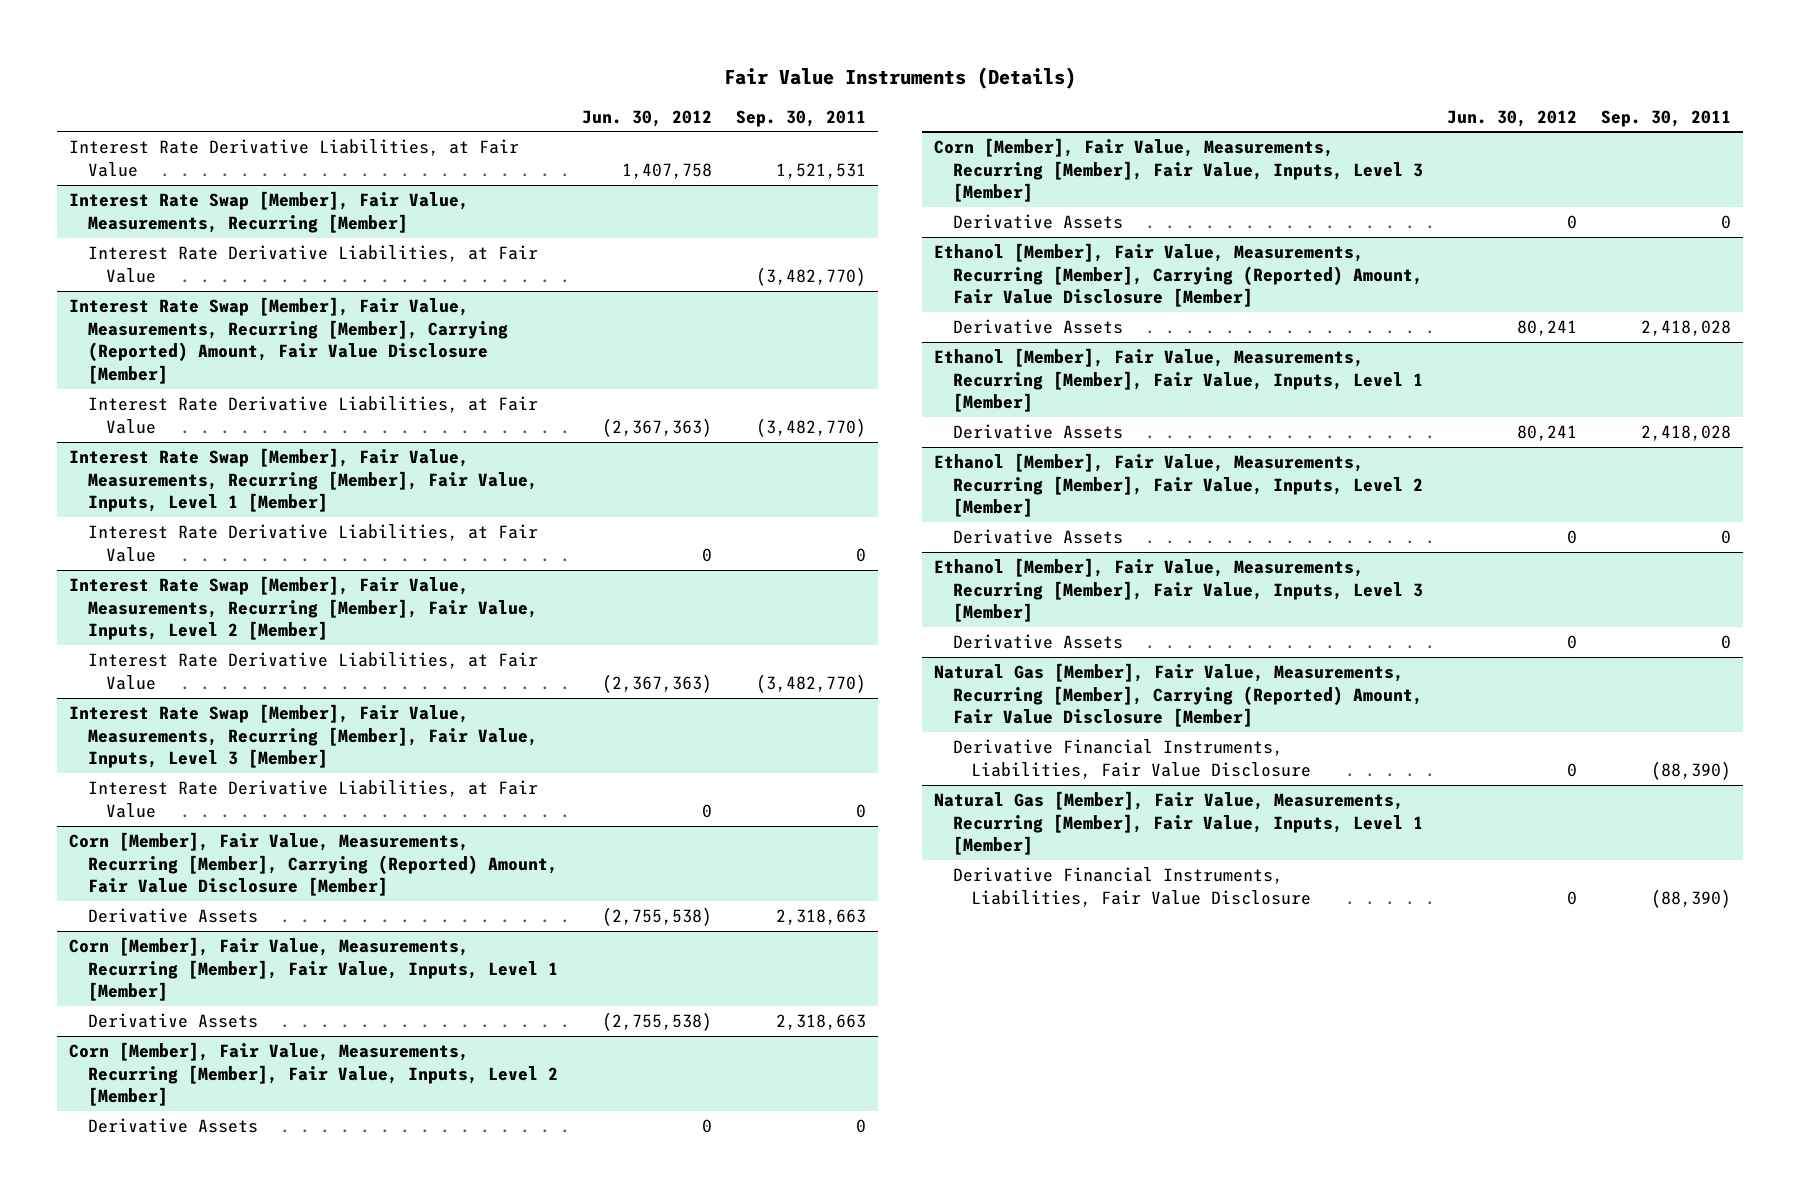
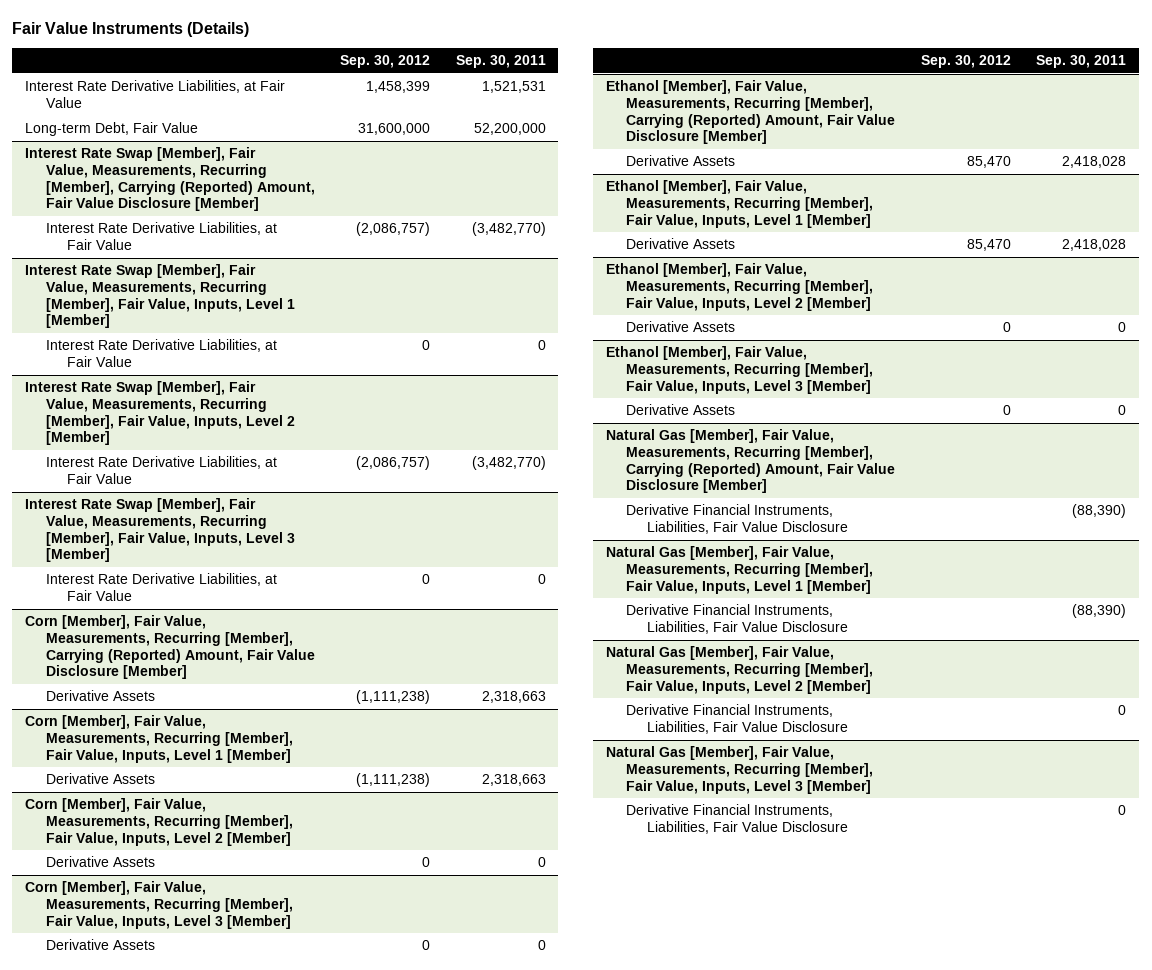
[581,109,712,127] Jun. 30, 2012 -> none
none -> [340,54,431,68] Sep. 30, 2012
[69,191,470,233] Interest Rate Swap [Member], Fair Value, Measurements, Recurring [Member] -> none
[87,245,538,283] Interest Rate Derivative Liabilities, at Fair Value -> none
none -> [25,122,199,137] Long-term Debt, Fair Value
none -> [605,646,874,694] Natural Gas [Member], Fair Value, Measurements, Recurring [Member], Fair Value, Inputs, Level 2 [Member]
none -> [626,704,849,734] Derivative Financial Instruments, Liabilities, Fair Value Disclosure
none -> [605,746,874,794] Natural Gas [Member], Fair Value, Measurements, Recurring [Member], Fair Value, Inputs, Level 3 [Member]
none -> [626,804,849,834] Derivative Financial Instruments, Liabilities, Fair Value Disclosure

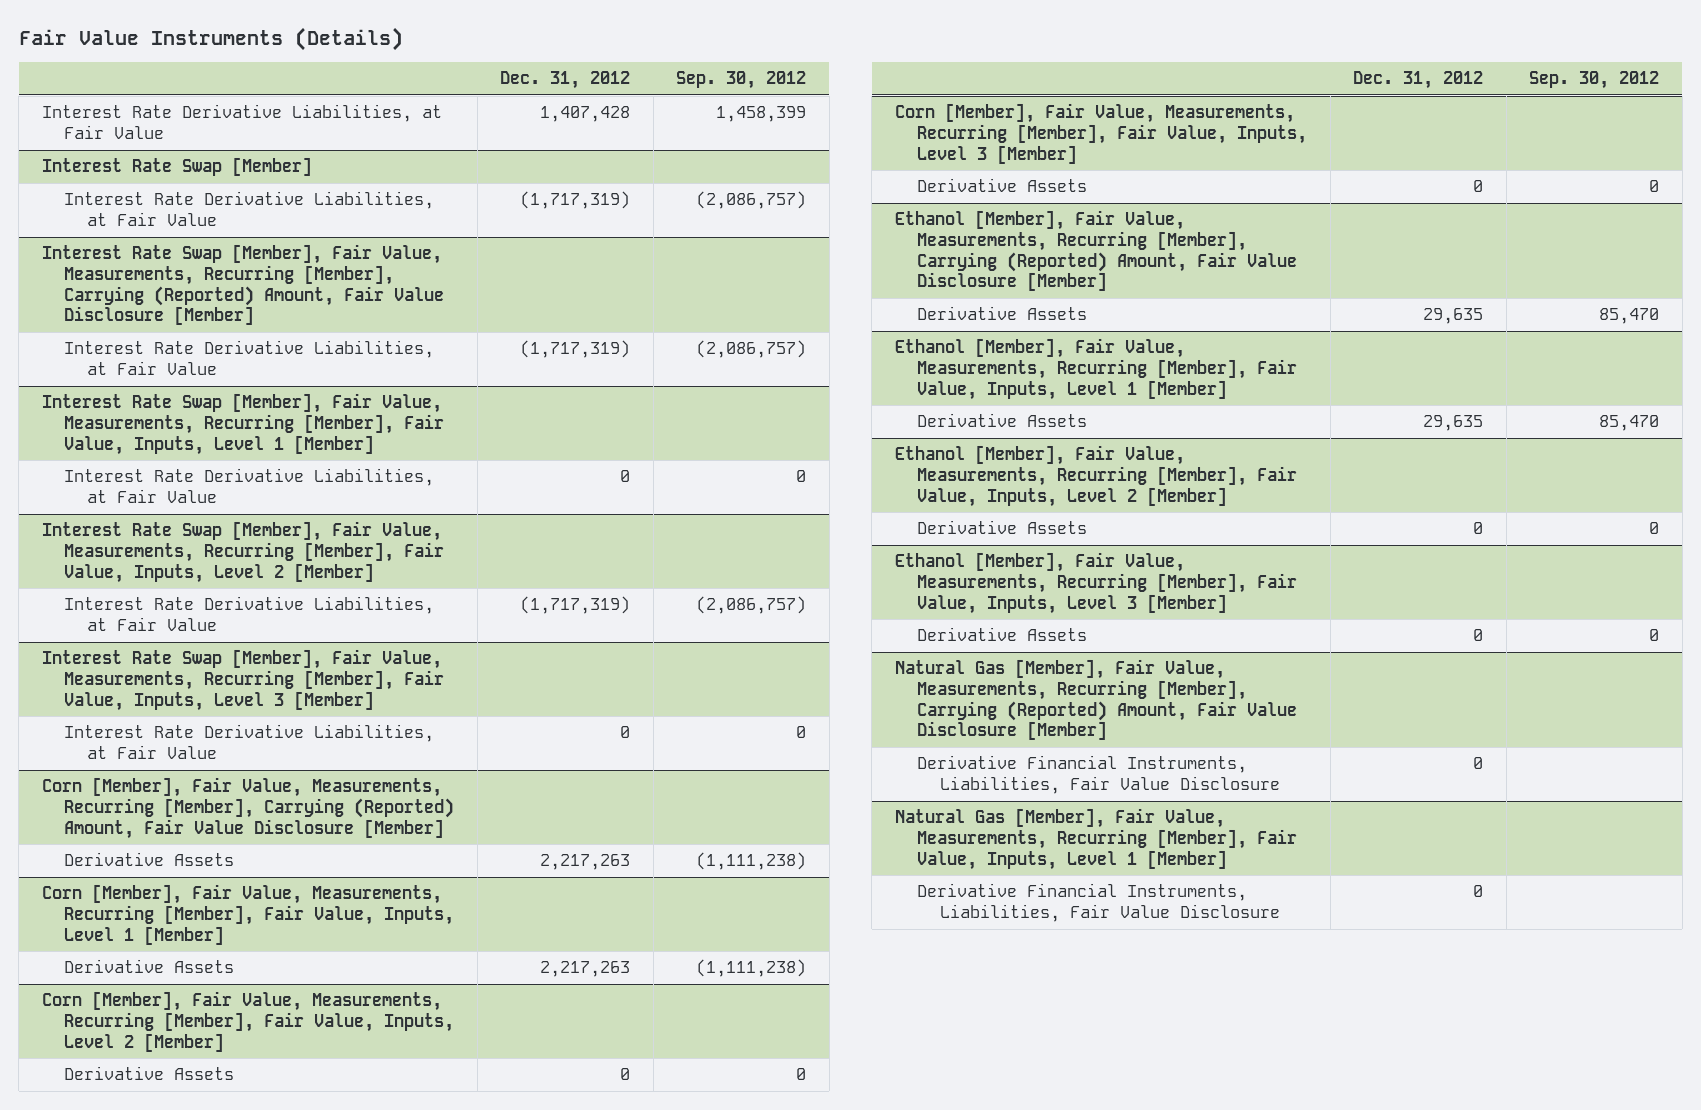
[455,54,546,68] Sep. 30, 2011 -> none
none -> [500,71,631,90] Dec. 31, 2012
[25,122,199,137] Long-term Debt, Fair Value -> none
none -> [41,157,312,177] Interest Rate Swap [Member]
none -> [64,191,435,227] Interest Rate Derivative Liabilities, at Fair Value
[605,646,874,694] Natural Gas [Member], Fair Value, Measurements, Recurring [Member], Fair Value, Inputs, Level 2 [Member] -> none
[626,704,849,734] Derivative Financial Instruments, Liabilities, Fair Value Disclosure -> none
[605,746,874,794] Natural Gas [Member], Fair Value, Measurements, Recurring [Member], Fair Value, Inputs, Level 3 [Member] -> none
[626,804,849,834] Derivative Financial Instruments, Liabilities, Fair Value Disclosure -> none

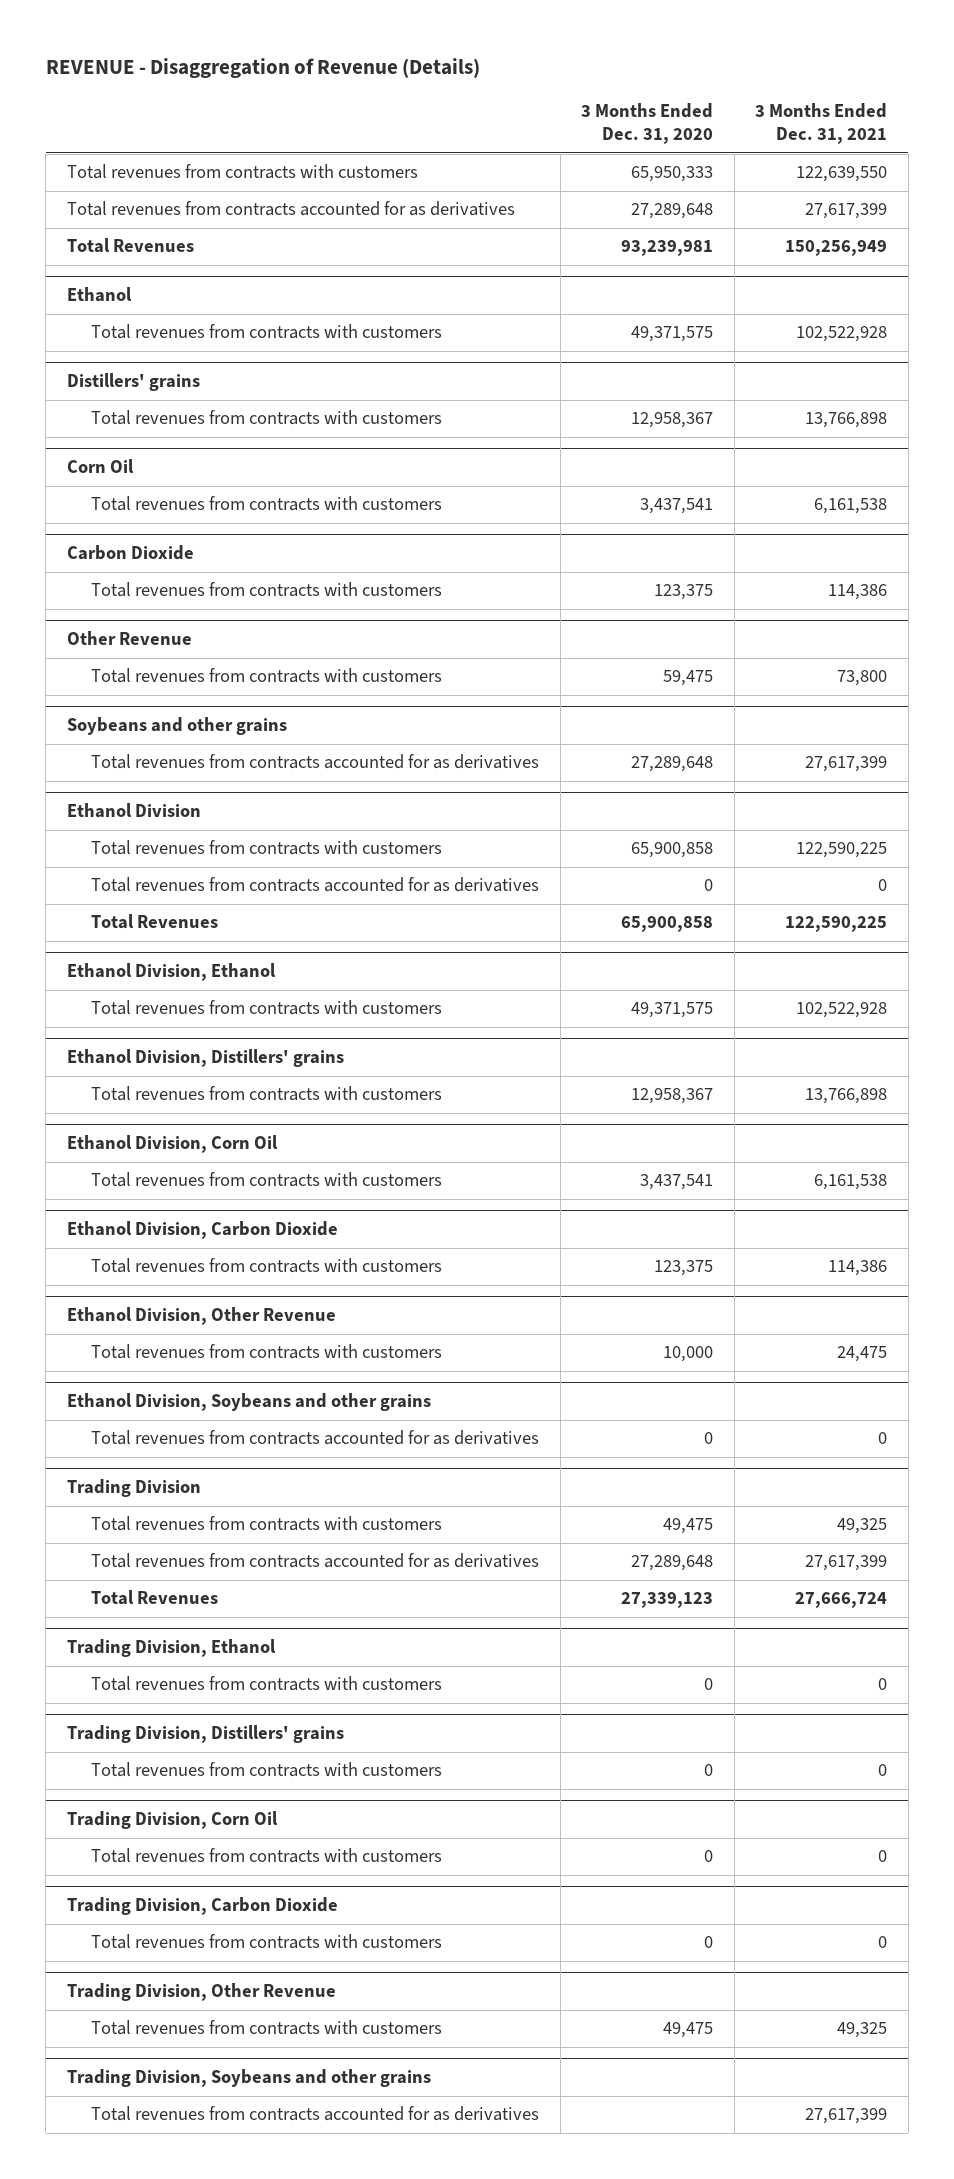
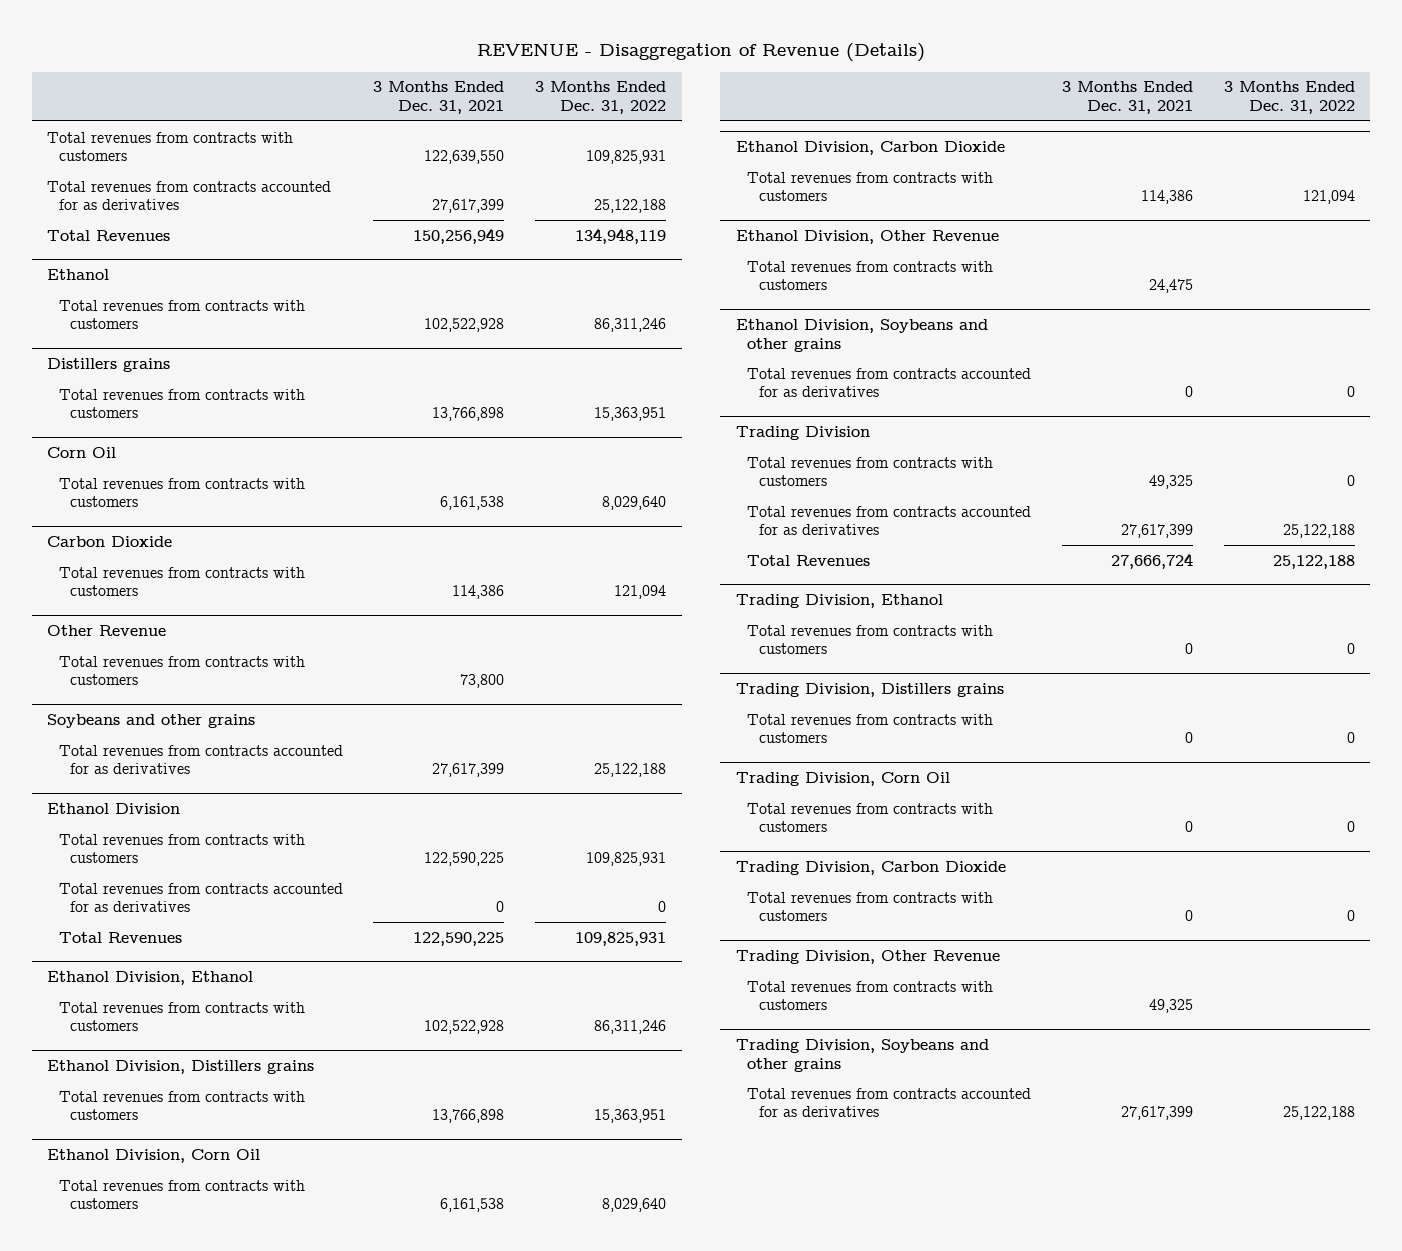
[581,102,714,145] 3 Months Ended Dec. 31, 2020 -> none
none -> [535,81,667,114] 3 Months Ended Dec. 31, 2022
[66,373,200,392] Distillers' grains -> [47,357,171,372] Distillers grains
[66,1049,344,1068] Ethanol Division, Distillers' grains -> [47,1059,315,1074] Ethanol Division, Distillers grains
[66,1725,344,1744] Trading Division, Distillers' grains -> [735,682,1004,697] Trading Division, Distillers grains

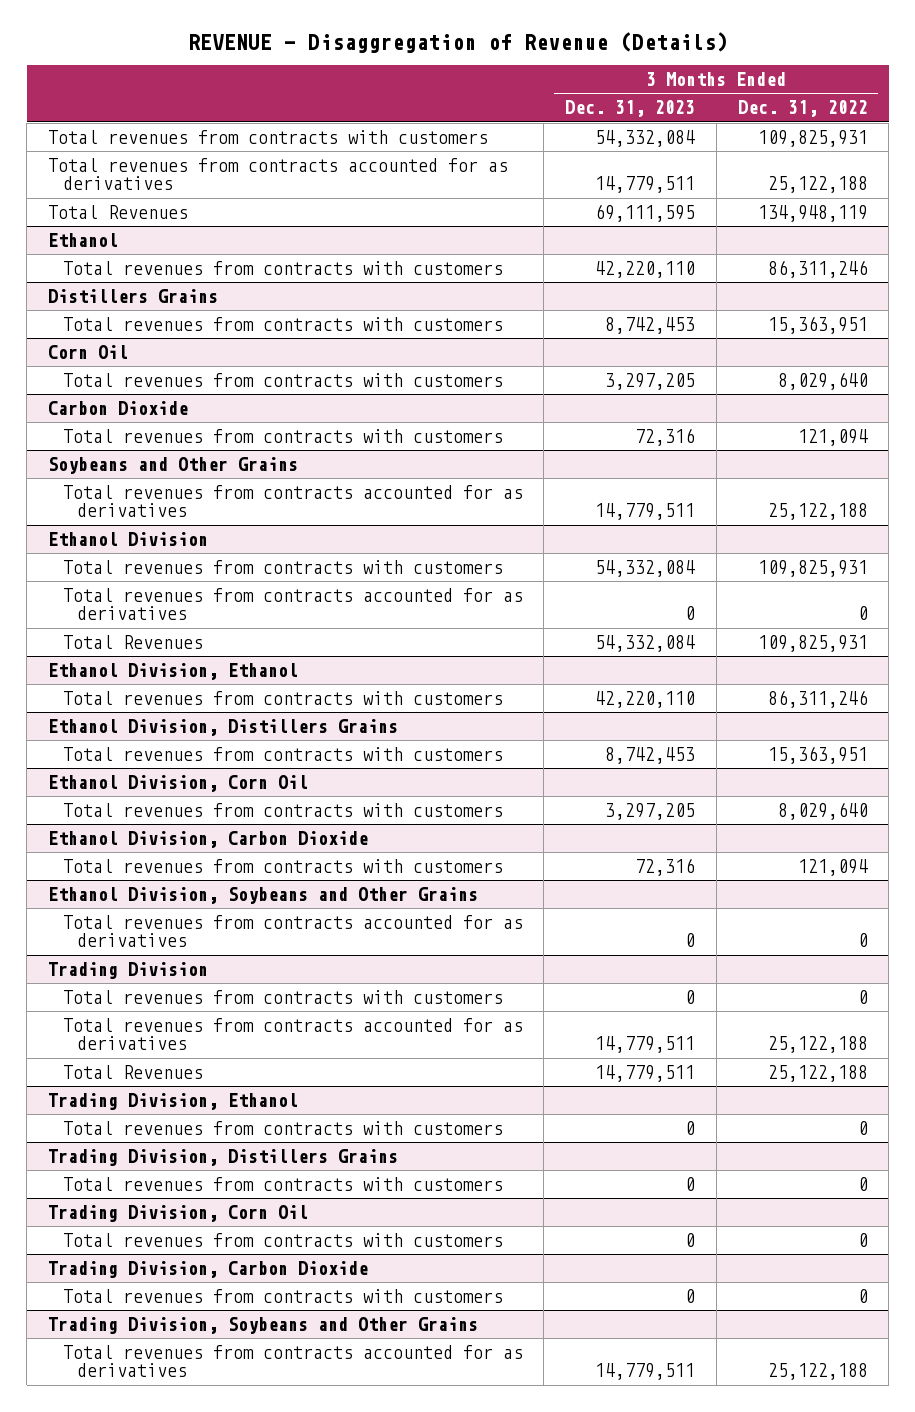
[373,81,505,114] 3 Months Ended Dec. 31, 2021 -> none
none -> [565,100,696,118] Dec. 31, 2023
[47,357,171,372] Distillers grains -> [47,289,218,304] Distillers Grains
[47,624,167,636] Other Revenue -> none
[58,655,305,686] Total revenues from contracts with customers -> none
[47,713,256,728] Soybeans and other grains -> [47,457,298,475] Soybeans and Other Grains
[47,1059,315,1074] Ethanol Division, Distillers grains -> [47,719,398,737] Ethanol Division, Distillers Grains
[735,229,999,244] Ethanol Division, Other Revenue -> none
[747,260,994,291] Total revenues from contracts with customers -> none
[735,318,988,352] Ethanol Division, Soybeans and other grains -> [47,887,478,905] Ethanol Division, Soybeans and Other Grains
[735,682,1004,697] Trading Division, Distillers grains -> [47,1149,398,1167] Trading Division, Distillers Grains
[735,949,1000,964] Trading Division, Other Revenue -> none
[747,980,994,1011] Total revenues from contracts with customers -> none
[735,1038,989,1072] Trading Division, Soybeans and other grains -> [47,1317,478,1335] Trading Division, Soybeans and Other Grains

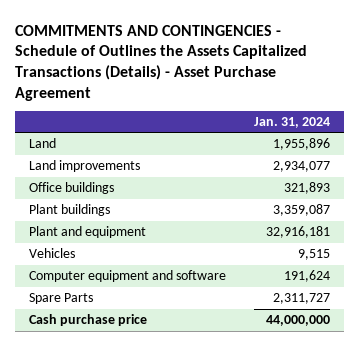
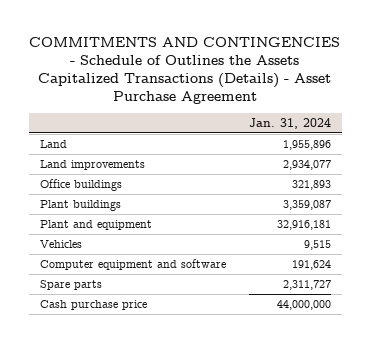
[29,293,94,305] Spare Parts -> [40,279,103,290] Spare parts

